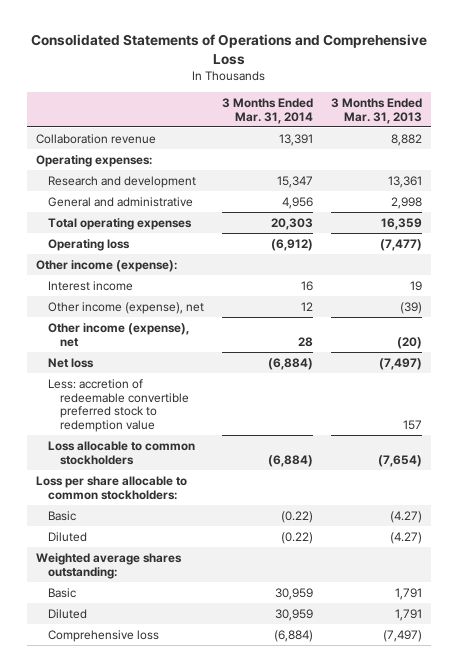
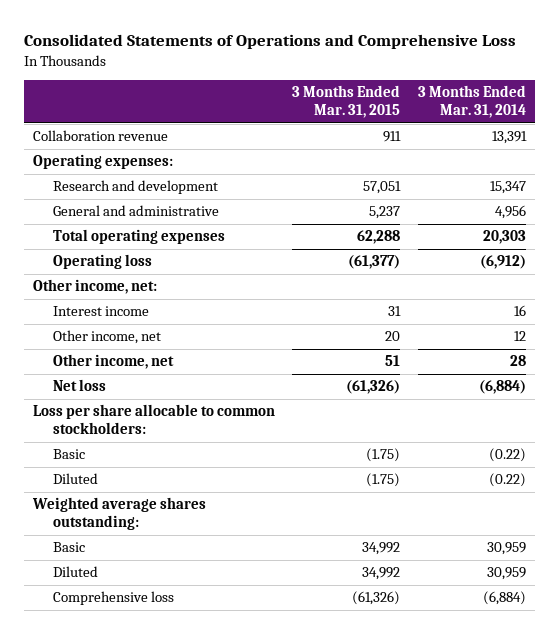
[331,97,423,124] 3 Months Ended Mar. 31, 2013 -> none
none -> [292,85,401,119] 3 Months Ended Mar. 31, 2015
[35,259,177,272] Other income (expense): -> [32,279,157,295] Other income, net:
[48,301,205,314] Other income (expense), net -> [53,330,162,345] Other income, net
[48,322,190,347] Other income (expense), net -> [53,354,175,370] Other income, net
[48,378,190,433] Less: accretion of redeemable convertible preferred stock to redemption value -> none
[48,440,196,465] Loss allocable to common stockholders -> none

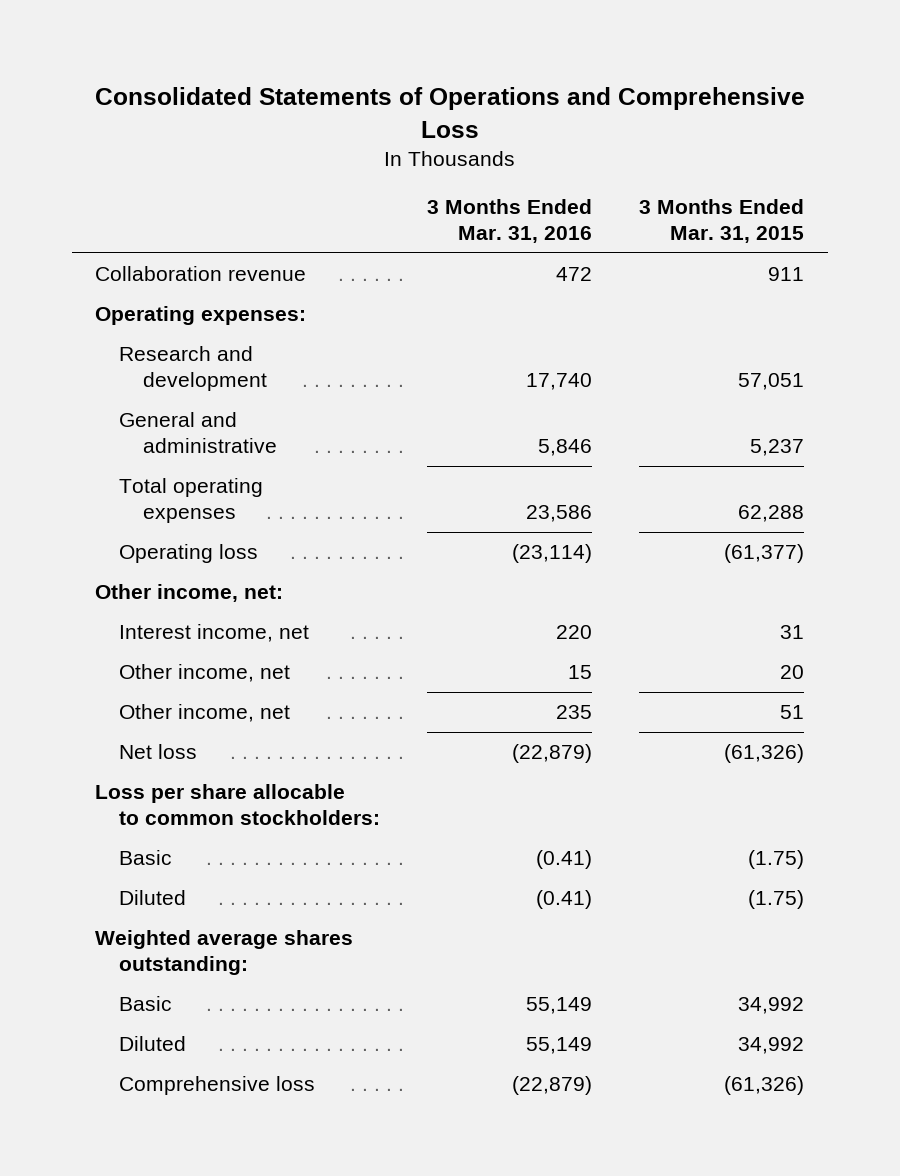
[417,85,526,119] 3 Months Ended Mar. 31, 2014 -> none
none -> [427,199,593,244] 3 Months Ended Mar. 31, 2016
[53,306,150,317] Interest income -> [119,624,310,643] Interest income, net

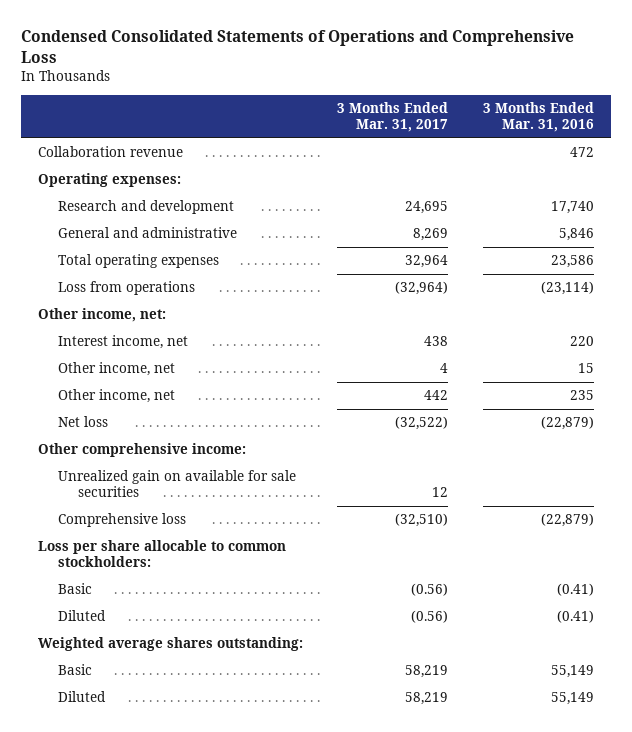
[94,86,805,138] Consolidated Statements of Operations and Comprehensive Loss -> [20,29,574,63] Condensed Consolidated Statements of Operations and Comprehensive Loss
[639,199,805,244] 3 Months Ended Mar. 31, 2015 -> none
none -> [337,102,449,133] 3 Months Ended Mar. 31, 2017
[119,544,259,564] Operating loss -> [57,281,195,296] Loss from operations
none -> [37,443,246,458] Other comprehensive income:
none -> [57,470,296,498] Unrealized gain on available for sale securities
[119,1076,316,1096] Comprehensive loss -> [57,513,186,528] Comprehensive loss

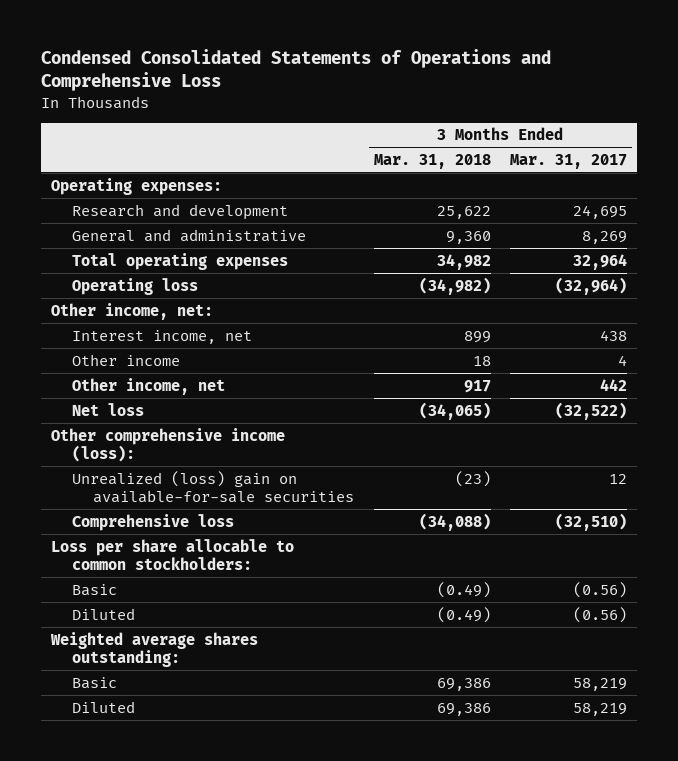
[482,102,594,133] 3 Months Ended Mar. 31, 2016 -> none
none -> [373,153,491,169] Mar. 31, 2018
[37,146,183,158] Collaboration revenue -> none
[57,281,195,296] Loss from operations -> [71,277,198,295] Operating loss
[57,362,175,377] Other income, net -> [71,353,180,366] Other income
[37,443,246,458] Other comprehensive income: -> [50,427,285,463] Other comprehensive income (loss):
[57,470,296,498] Unrealized gain on available for sale securities -> [71,470,355,504] Unrealized (loss) gain on available-for-sale securities

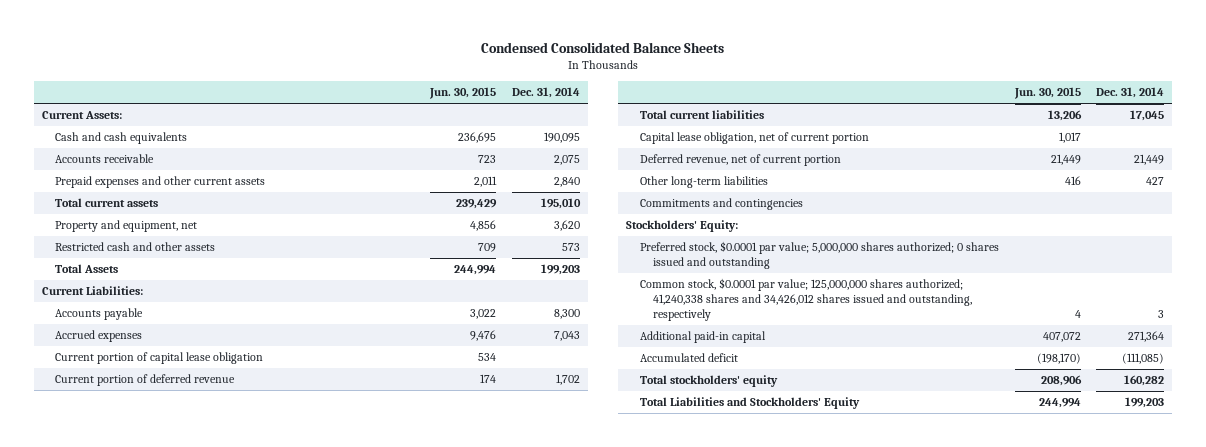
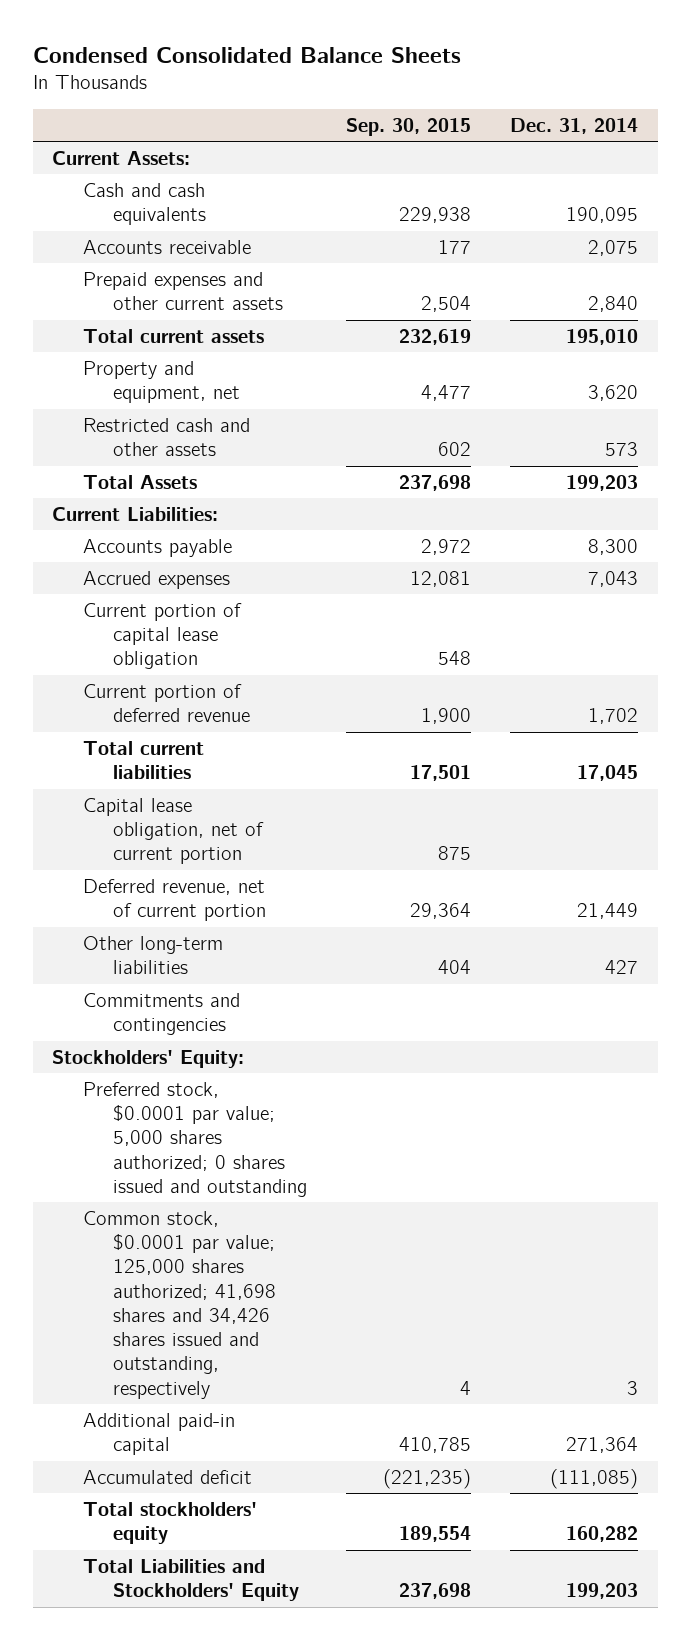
[429,86,497,99] Jun. 30, 2015 -> none
none -> [346,117,472,136] Sep. 30, 2015
[639,241,999,270] Preferred stock, $0.0001 par value; 5,000,000 shares authorized; 0 shares issued and outstanding -> [82,1081,308,1197] Preferred stock, $0.0001 par value; 5,000 shares authorized; 0 shares issued and outstanding
[639,278,973,321] Common stock, $0.0001 par value; 125,000,000 shares authorized; 41,240,338 shares and 34,426,012 shares issued and outstanding, respectively -> [82,1210,277,1399] Common stock, $0.0001 par value; 125,000 shares authorized; 41,698 shares and 34,426 shares issued and outstanding, respectively

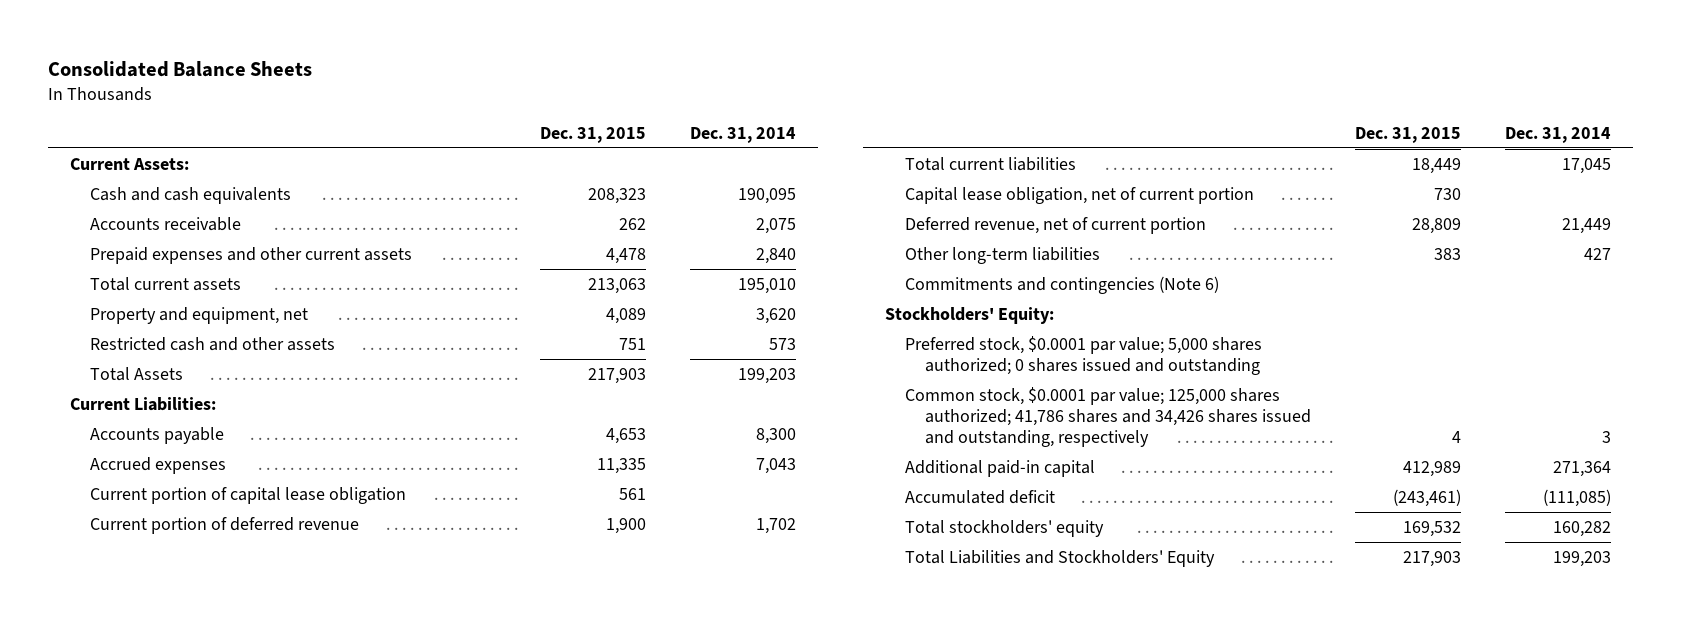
[32,46,461,63] Condensed Consolidated Balance Sheets -> [47,60,312,77] Consolidated Balance Sheets
[346,117,472,136] Sep. 30, 2015 -> none
none -> [540,127,647,144] Dec. 31, 2015
[82,992,240,1036] Commitments and contingencies -> [904,275,1219,294] Commitments and contingencies (Note 6)
[82,1210,277,1399] Common stock, $0.0001 par value; 125,000 shares authorized; 41,698 shares and 34,426 shares issued and outstanding, respectively -> [904,386,1312,447] Common stock, $0.0001 par value; 125,000 shares authorized; 41,786 shares and 34,426 shares issued and outstanding, respectively

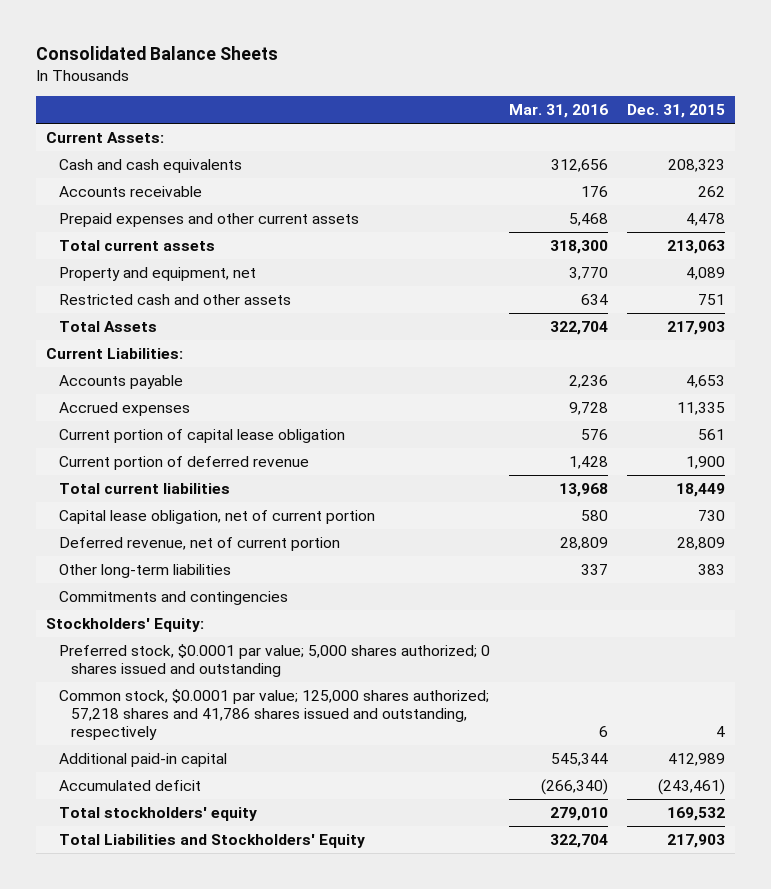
[689,127,796,144] Dec. 31, 2014 -> none
none -> [508,104,608,119] Mar. 31, 2016
[904,275,1219,294] Commitments and contingencies (Note 6) -> [58,590,288,605] Commitments and contingencies
[904,386,1312,447] Common stock, $0.0001 par value; 125,000 shares authorized; 41,786 shares and 34,426 shares issued and outstanding, respectively -> [58,688,489,741] Common stock, $0.0001 par value; 125,000 shares authorized; 57,218 shares and 41,786 shares issued and outstanding, respectively

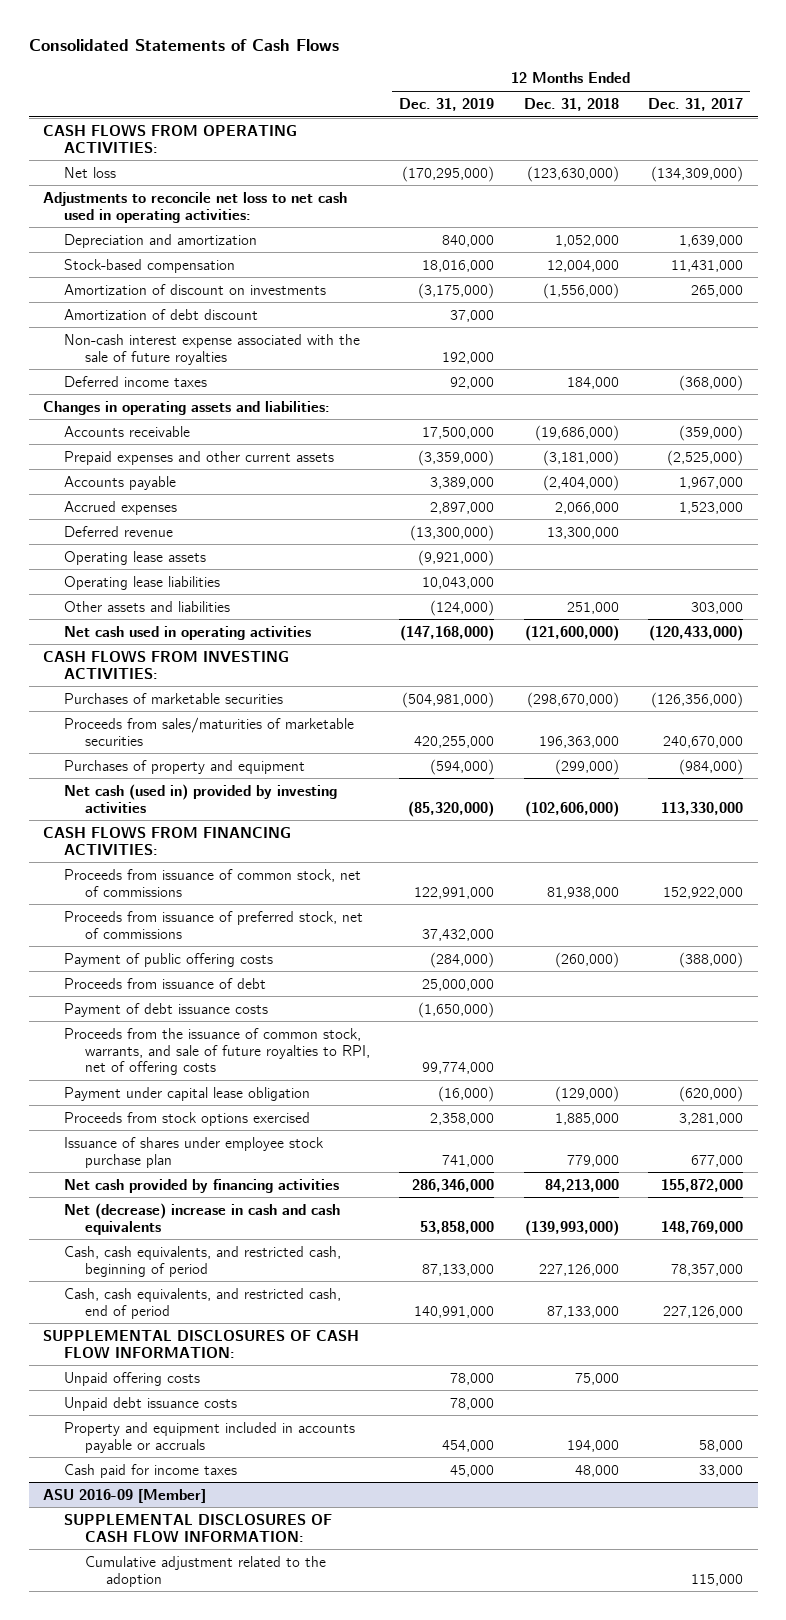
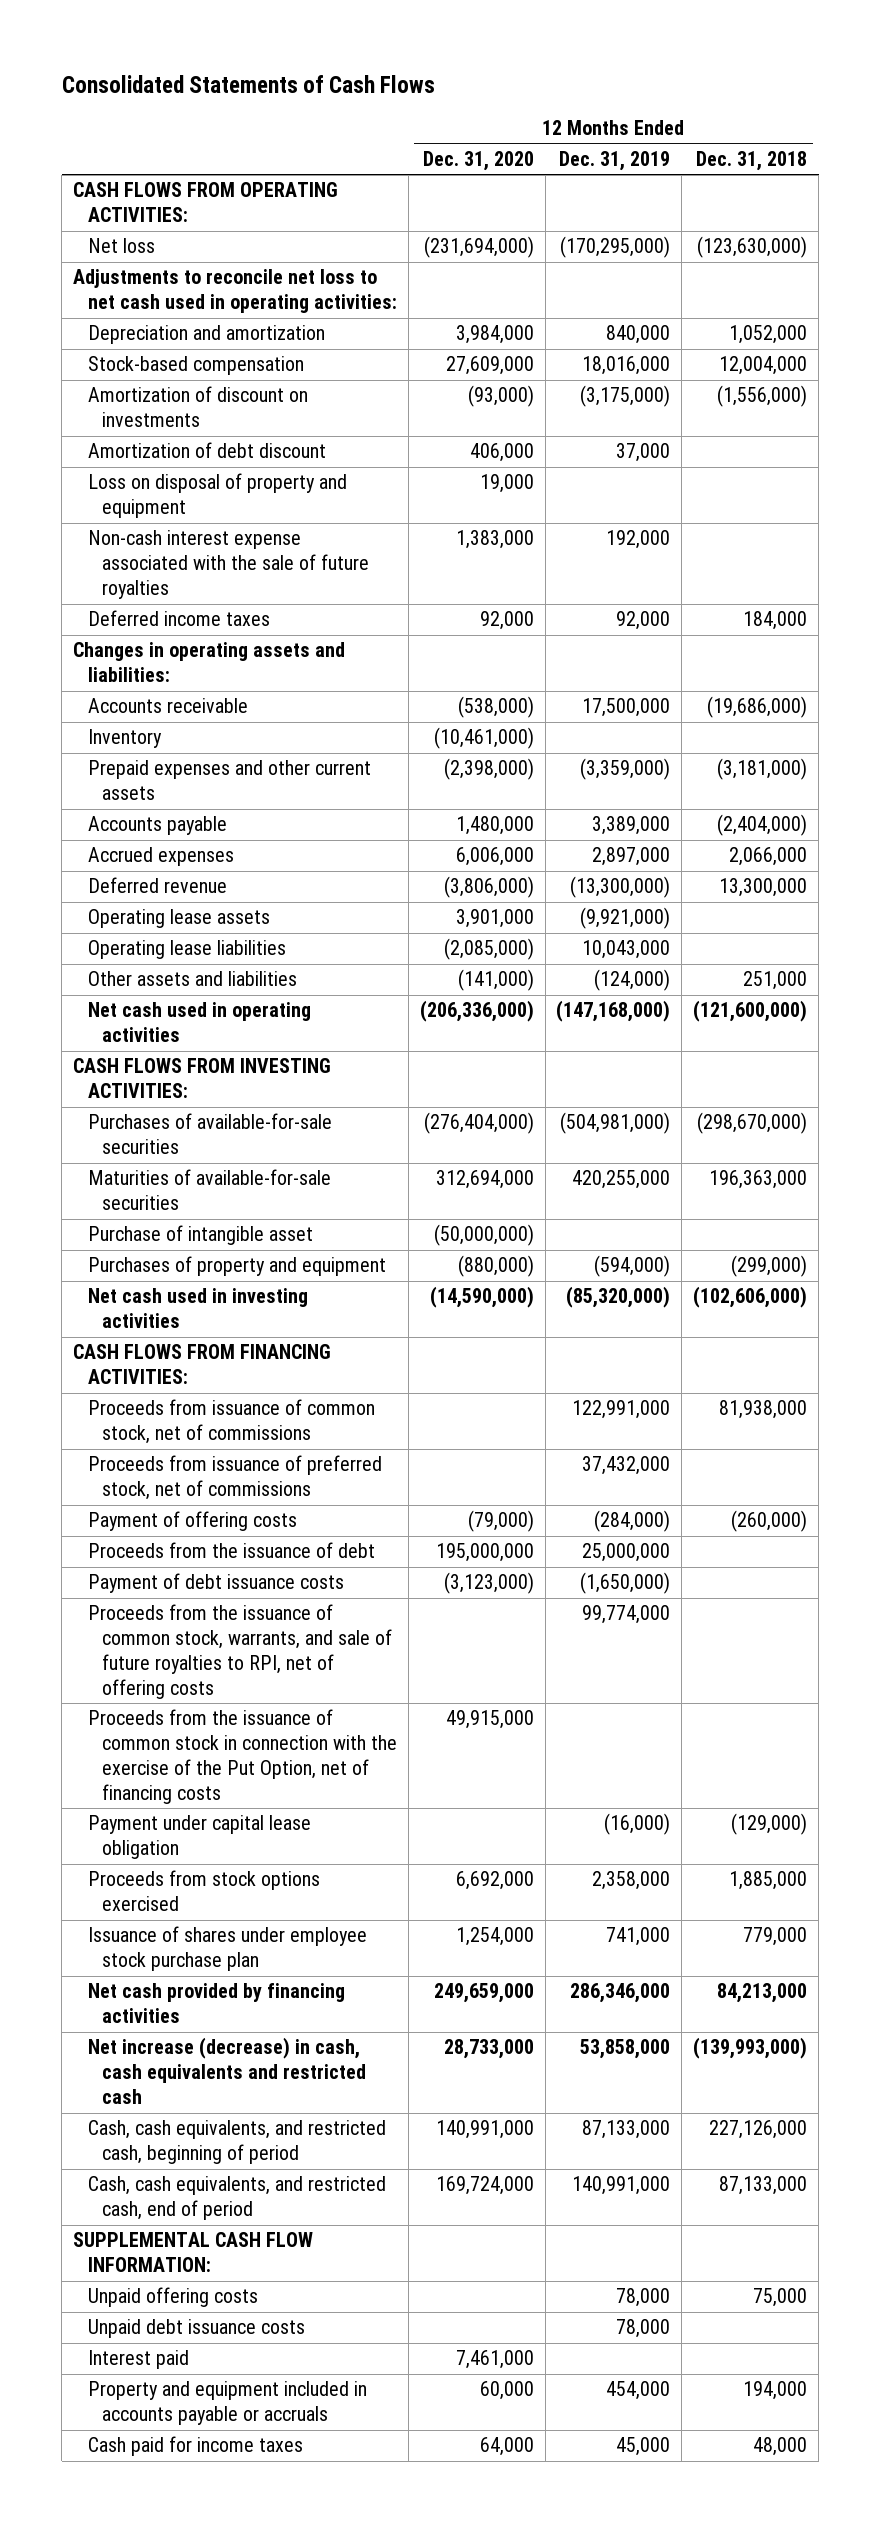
[648,97,744,111] Dec. 31, 2017 -> none
none -> [422,151,534,172] Dec. 31, 2020
none -> [87,473,347,519] Loss on disposal of property and equipment
none -> [87,729,162,749] Inventory
[64,692,284,704] Purchases of marketable securities -> [87,1113,332,1155] Purchases of available-for-sale securities
[64,716,355,746] Proceeds from sales/maturities of marketable securities -> [87,1169,331,1211] Maturities of available-for-sale securities
none -> [87,1225,313,1246] Purchase of intangible asset
[64,783,338,813] Net cash (used in) provided by investing activities -> [87,1288,308,1329] Net cash used in investing activities
[64,952,274,967] Payment of public offering costs -> [87,1511,297,1532] Payment of offering costs
[64,977,267,989] Proceeds from issuance of debt -> [87,1542,375,1559] Proceeds from the issuance of debt
none -> [87,1709,397,1805] Proceeds from the issuance of common stock in connection with the exercise of the Put Option, net of financing costs
[64,1202,341,1235] Net (decrease) increase in cash and cash equivalents -> [87,2037,366,2105] Net increase (decrease) in cash, cash equivalents and restricted cash
[43,1329,360,1358] SUPPLEMENTAL DISCLOSURES OF CASH FLOW INFORMATION: -> [73,2232,314,2273] SUPPLEMENTAL CASH FLOW INFORMATION:
none -> [87,2350,189,2370] Interest paid
[43,1488,207,1503] ASU 2016-09 [Member] -> none
[64,1513,333,1542] SUPPLEMENTAL DISCLOSURES OF CASH FLOW INFORMATION: -> none
[84,1555,326,1587] Cumulative adjustment related to the adoption -> none

